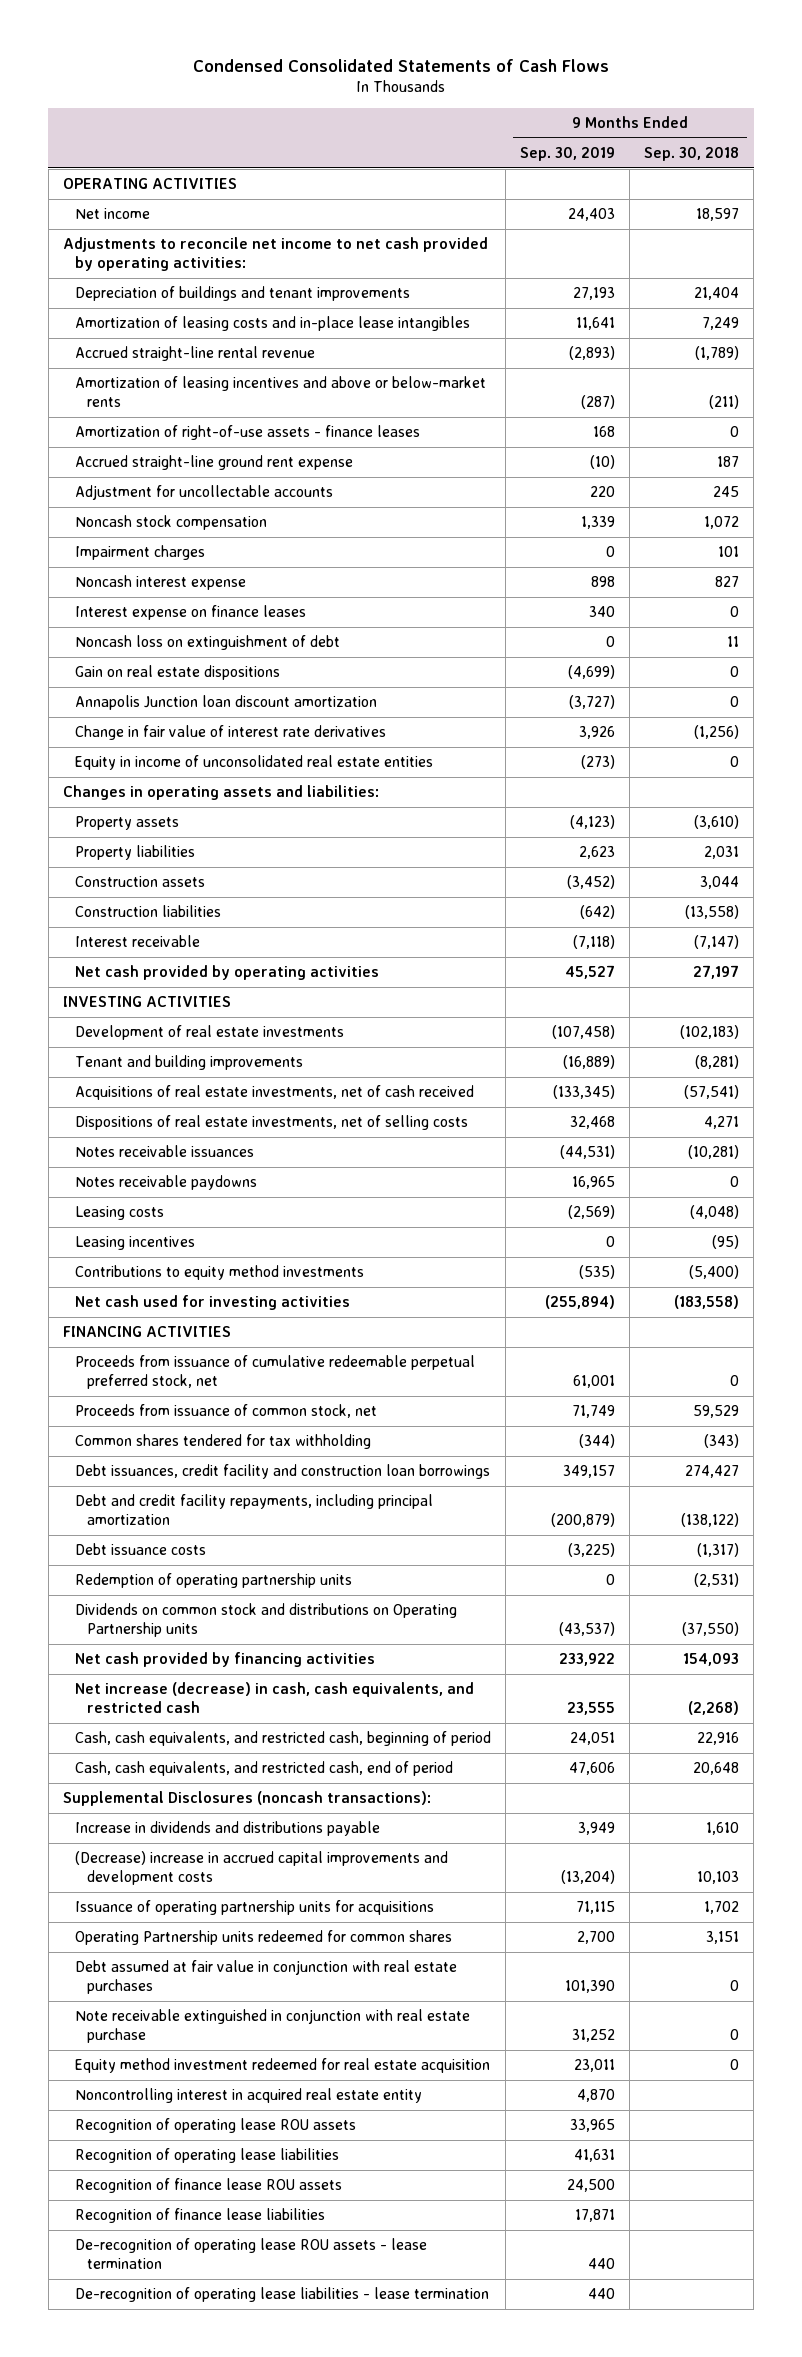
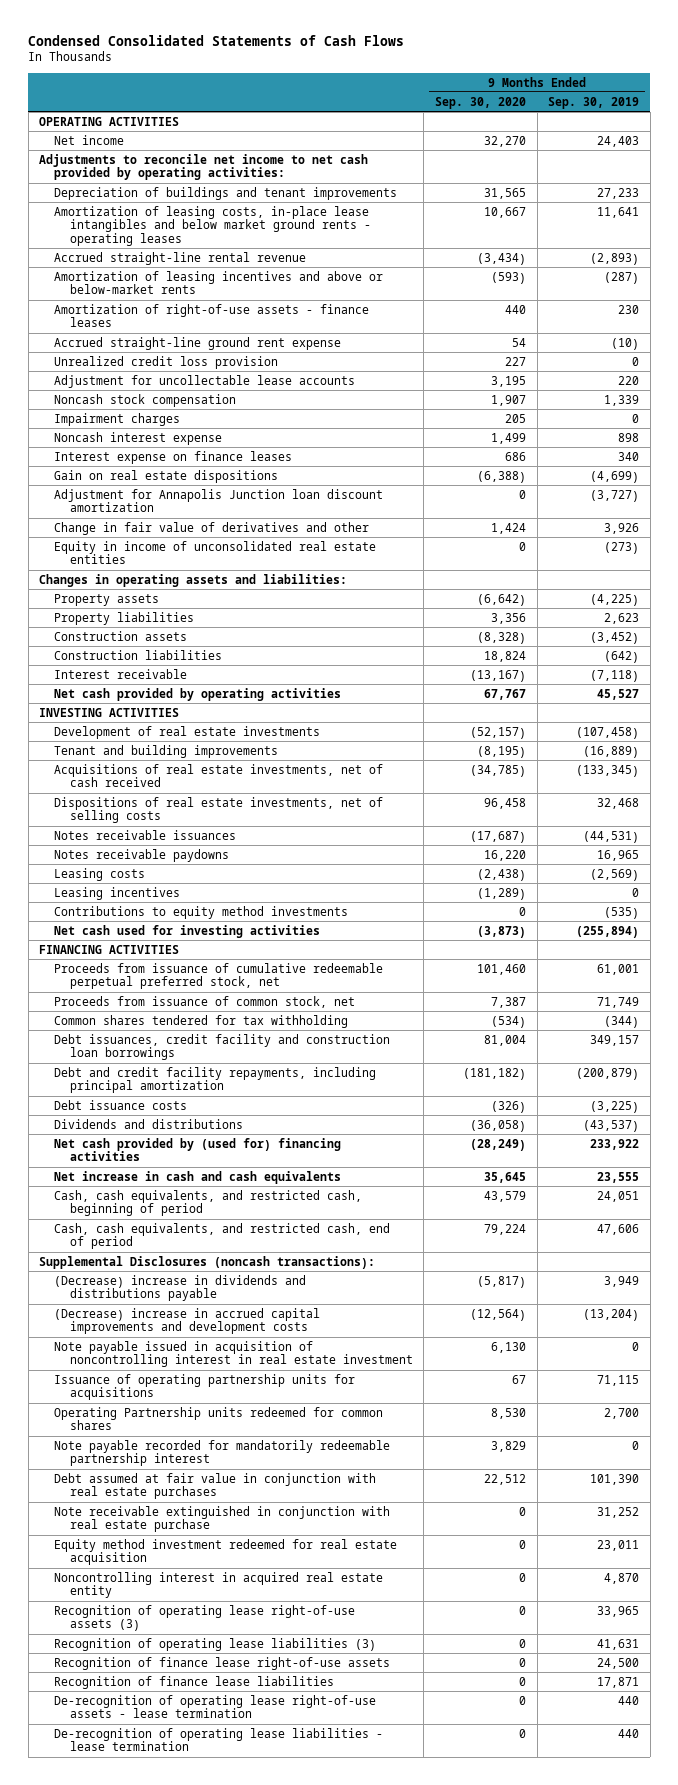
[644,146,740,161] Sep. 30, 2018 -> none
none -> [434,96,526,109] Sep. 30, 2020
[573,287,616,301] 27,193 -> [597,187,640,199] 27,233
[74,316,470,332] Amortization of leasing costs and in-place lease intangibles -> [54,205,371,246] Amortization of leasing costs, in-place lease intangibles and below market ground rents - operating leases
[593,426,616,438] 168 -> [618,304,640,314] 230
none -> [54,355,279,369] Unrealized credit loss provision
[74,485,333,501] Adjustment for uncollectable accounts -> [54,374,356,388] Adjustment for uncollectable lease accounts
[74,635,340,651] Noncash loss on extinguishment of debt -> none
[74,695,377,711] Annapolis Junction loan discount amortization -> [54,488,384,513] Adjustment for Annapolis Junction loan discount amortization
[74,725,386,741] Change in fair value of interest rate derivatives -> [54,521,370,535] Change in fair value of derivatives and other
[570,815,616,830] (4,123) -> [590,593,640,606] (4,225)
[74,1573,352,1589] Redemption of operating partnership units -> none
[74,1603,457,1637] Dividends on common stock and distributions on Operating Partnership units -> [54,1118,244,1129] Dividends and distributions
[74,1652,375,1668] Net cash provided by financing activities -> [54,1137,342,1162] Net cash provided by (used for) financing activities
[74,1682,474,1713] Net increase (decrease) in cash, cash equivalents, and restricted cash -> [54,1170,342,1184] Net increase in cash and cash equivalents
[74,1821,380,1837] Increase in dividends and distributions payable -> [54,1274,307,1302] (Decrease) increase in dividends and distributions payable
none -> [54,1340,413,1368] Note payable issued in acquisition of noncontrolling interest in real estate investment
none -> [54,1439,391,1467] Note payable recorded for mandatorily redeemable partnership interest
[74,2118,356,2134] Recognition of operating lease ROU assets -> [54,1604,356,1632] Recognition of operating lease right-of-use assets (3)
[74,2148,339,2164] Recognition of operating lease liabilities -> [54,1637,377,1651] Recognition of operating lease liabilities (3)
[74,2178,342,2194] Recognition of finance lease ROU assets -> [54,1656,391,1670] Recognition of finance lease right-of-use assets
[74,2238,427,2269] De-recognition of operating lease ROU assets - lease termination -> [54,1694,377,1719] De-recognition of operating lease right-of-use assets - lease termination

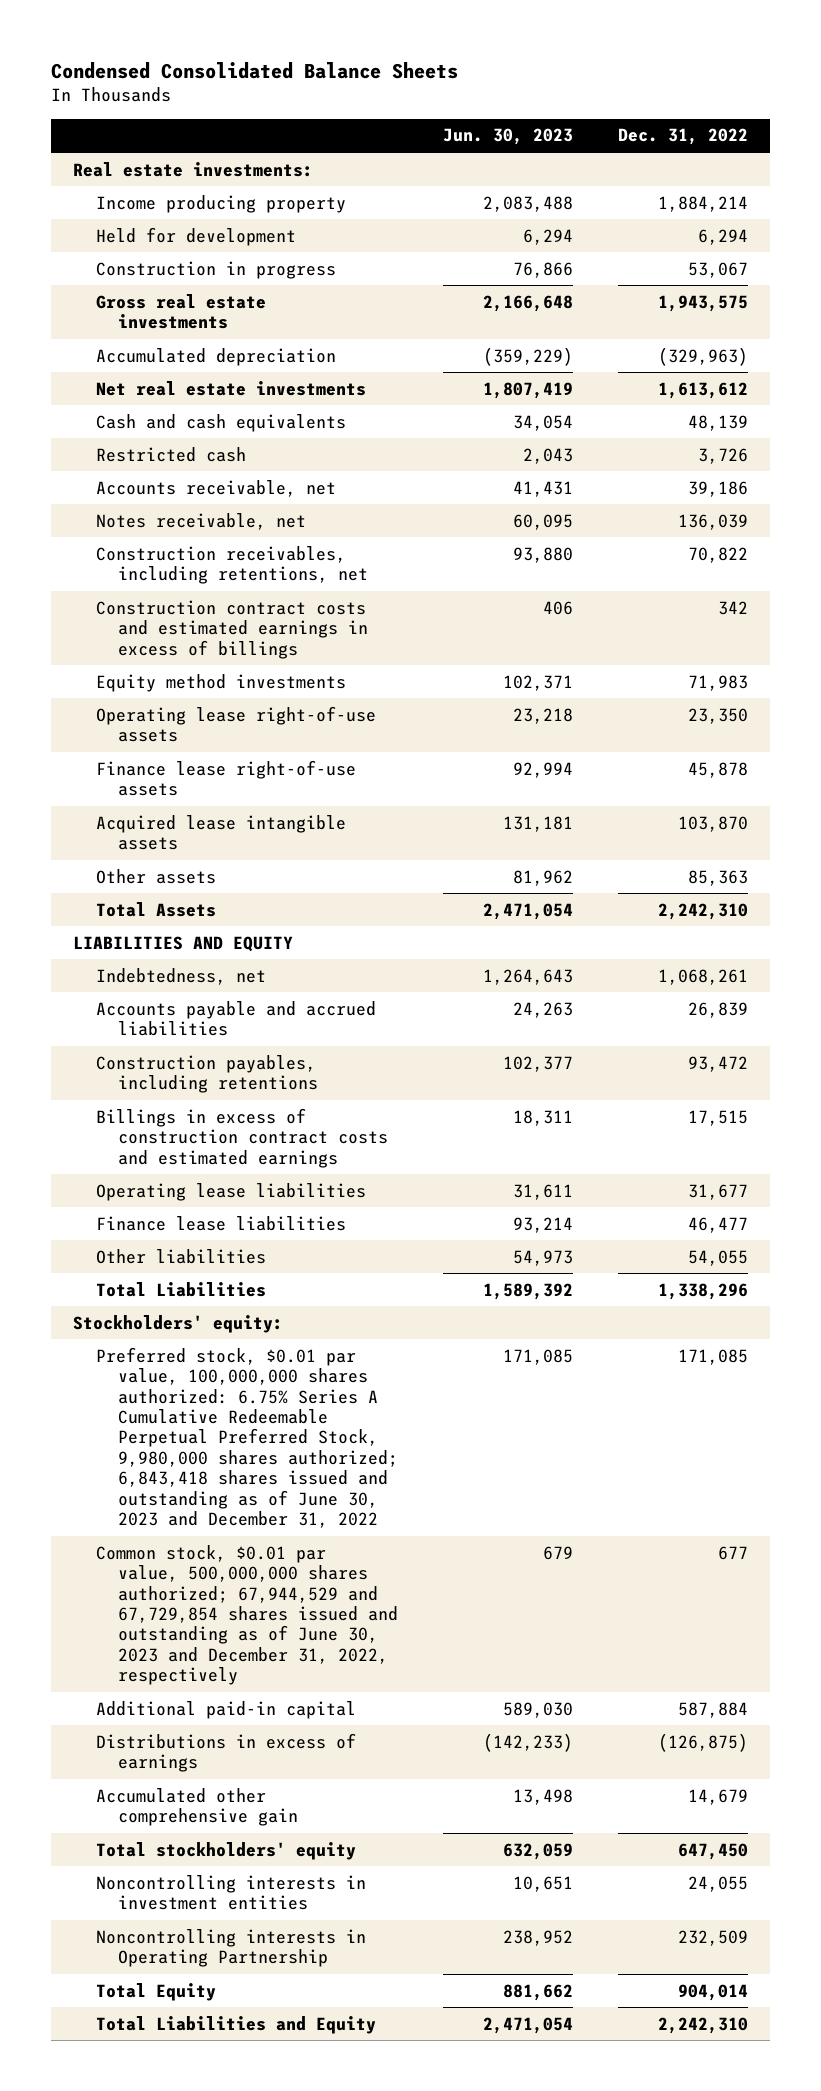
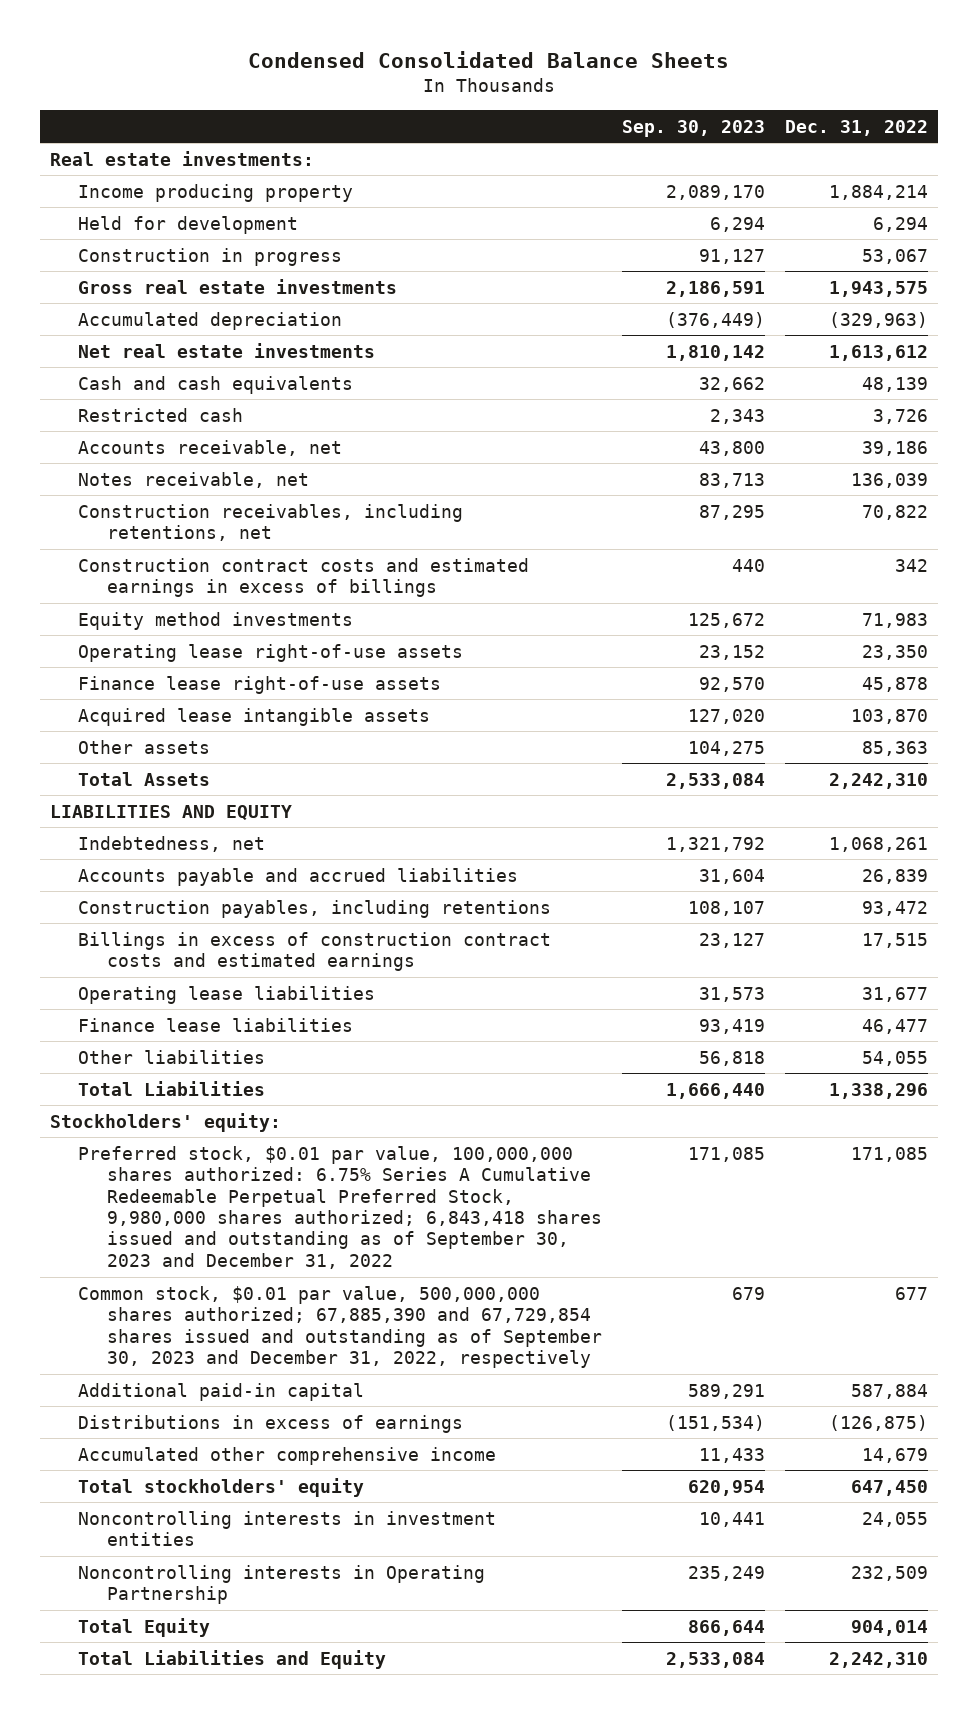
[442,128,573,146] Jun. 30, 2023 -> none
none -> [622,119,766,137] Sep. 30, 2023
[95,1346,398,1528] Preferred stock, $0.01 par value, 100,000,000 shares authorized: 6.75% Series A Cumulative Redeemable Perpetual Preferred Stock, 9,980,000 shares authorized; 6,843,418 shares issued and outstanding as of June 30, 2023 and December 31, 2022 -> [78,1145,603,1269] Preferred stock, $0.01 par value, 100,000,000 shares authorized: 6.75% Series A Cumulative Redeemable Perpetual Preferred Stock, 9,980,000 shares authorized; 6,843,418 shares issued and outstanding as of September 30, 2023 and December 31, 2022
[95,1544,398,1686] Common stock, $0.01 par value, 500,000,000 shares authorized; 67,944,529 and 67,729,854 shares issued and outstanding as of June 30, 2023 and December 31, 2022, respectively -> [78,1285,603,1369] Common stock, $0.01 par value, 500,000,000 shares authorized; 67,885,390 and 67,729,854 shares issued and outstanding as of September 30, 2023 and December 31, 2022, respectively
[95,1787,298,1827] Accumulated other comprehensive gain -> [78,1446,497,1465] Accumulated other comprehensive income

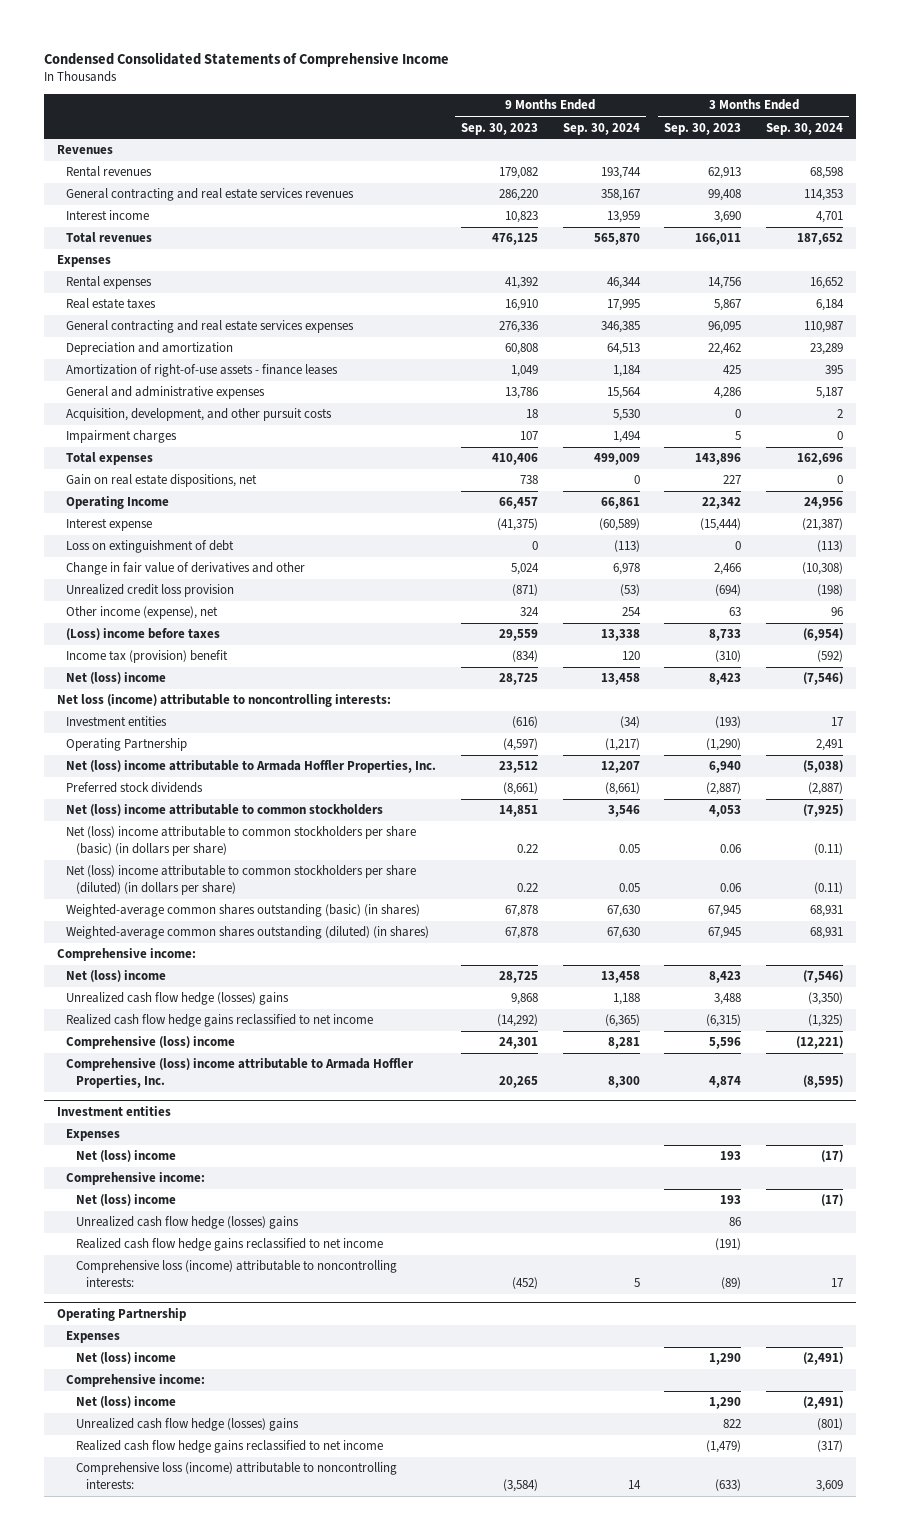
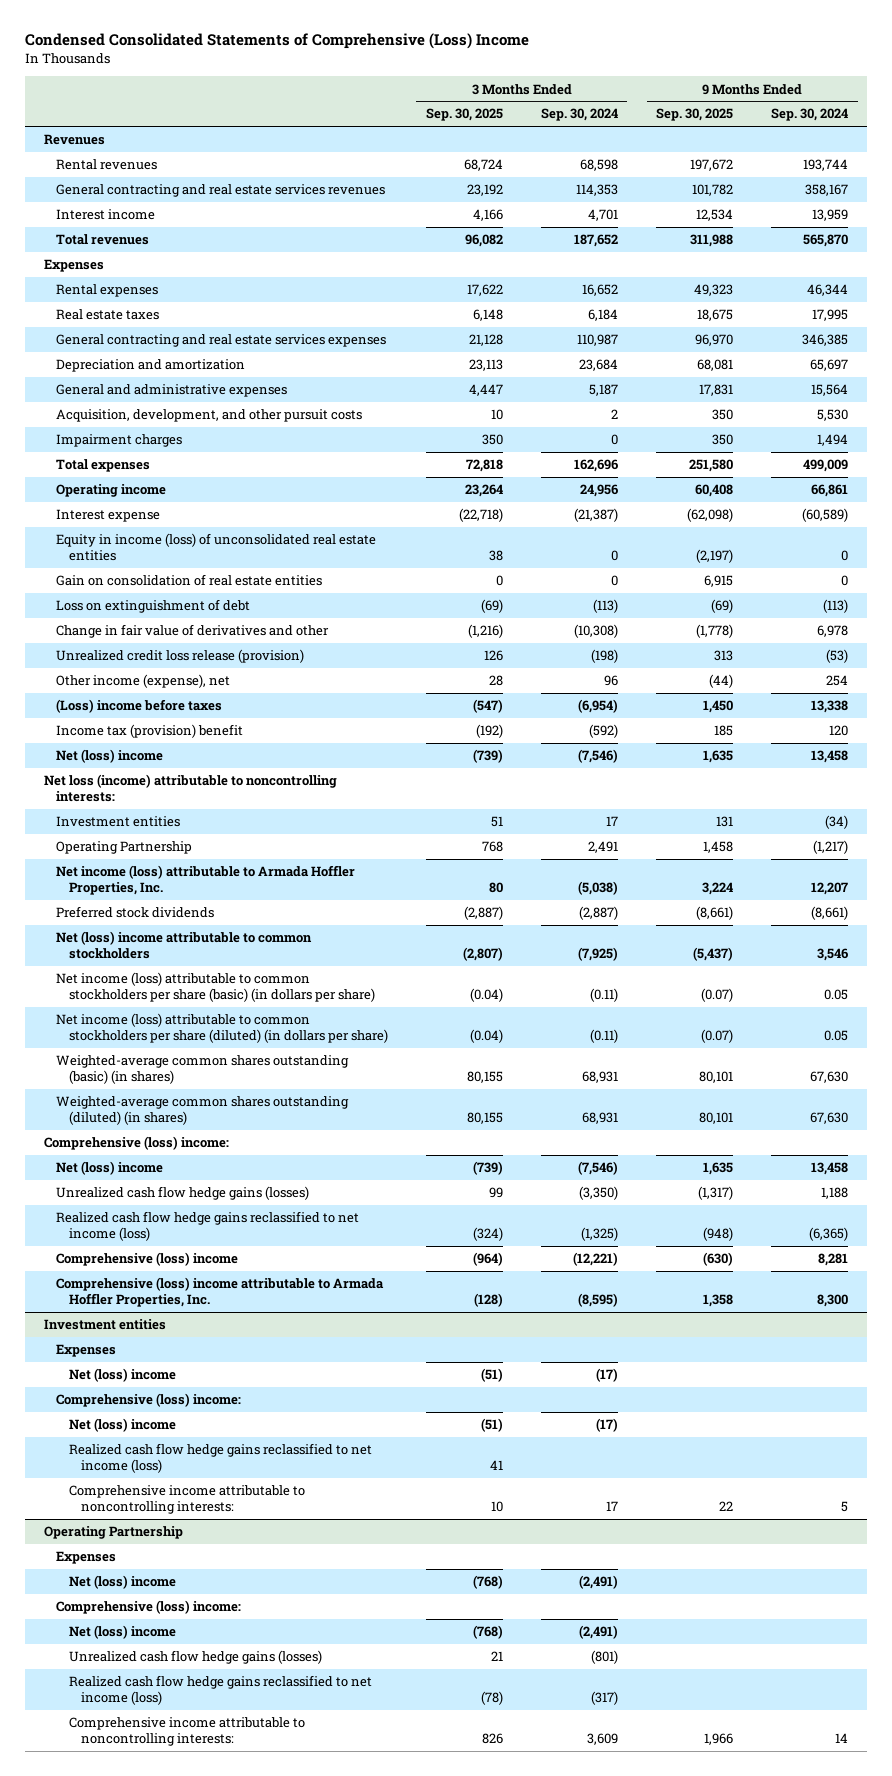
[44,51,450,67] Condensed Consolidated Statements of Comprehensive Income -> [25,33,530,50] Condensed Consolidated Statements of Comprehensive (Loss) Income
[461,122,539,135] Sep. 30, 2023 -> none
[664,122,742,135] Sep. 30, 2023 -> none
none -> [425,108,503,122] Sep. 30, 2025
none -> [656,108,734,122] Sep. 30, 2025
[66,364,339,378] Amortization of right-of-use assets - finance leases -> none
[606,343,640,356] 64,513 -> [810,359,849,372] 65,697
[810,343,844,356] 23,289 -> [578,359,618,372] 23,684
[66,474,258,488] Gain on real estate dispositions, net -> none
[66,496,170,510] Operating Income -> [56,484,167,498] Operating income
none -> [56,533,377,562] Equity in income (loss) of unconsolidated real estate entities
none -> [56,574,323,587] Gain on consolidation of real estate entities
[66,584,235,598] Unrealized credit loss provision -> [56,649,305,664] Unrealized credit loss release (provision)
[66,760,437,774] Net (loss) income attributable to Armada Hoffler Properties, Inc. -> [56,865,356,896] Net income (loss) attributable to Armada Hoffler Properties, Inc.
[66,826,417,856] Net (loss) income attributable to common stockholders per share (basic) (in dollars per share) -> [56,972,375,1003] Net income (loss) attributable to common stockholders per share (basic) (in dollars per share)
[66,865,417,895] Net (loss) income attributable to common stockholders per share (diluted) (in dollars per share) -> [56,1013,388,1044] Net income (loss) attributable to common stockholders per share (diluted) (in dollars per share)
[56,948,196,962] Comprehensive income: -> [44,1136,230,1151] Comprehensive (loss) income:
[66,992,290,1006] Unrealized cash flow hedge (losses) gains -> [56,1186,310,1201] Unrealized cash flow hedge gains (losses)
[66,1014,374,1028] Realized cash flow hedge gains reclassified to net income -> [56,1211,360,1242] Realized cash flow hedge gains reclassified to net income (loss)
[66,1172,206,1186] Comprehensive income: -> [56,1393,242,1408] Comprehensive (loss) income:
[76,1216,300,1230] Unrealized cash flow hedge (losses) gains -> none
[76,1238,384,1252] Realized cash flow hedge gains reclassified to net income -> [68,1443,372,1474] Realized cash flow hedge gains reclassified to net income (loss)
[76,1260,398,1287] Comprehensive loss (income) attributable to noncontrolling interests: -> [68,1485,305,1515] Comprehensive income attributable to noncontrolling interests:
[66,1374,206,1388] Comprehensive income: -> [56,1600,242,1615] Comprehensive (loss) income:
[76,1418,300,1432] Unrealized cash flow hedge (losses) gains -> [68,1650,322,1665] Unrealized cash flow hedge gains (losses)
[76,1440,384,1454] Realized cash flow hedge gains reclassified to net income -> [68,1675,372,1706] Realized cash flow hedge gains reclassified to net income (loss)
[76,1462,398,1489] Comprehensive loss (income) attributable to noncontrolling interests: -> [68,1717,305,1747] Comprehensive income attributable to noncontrolling interests:

